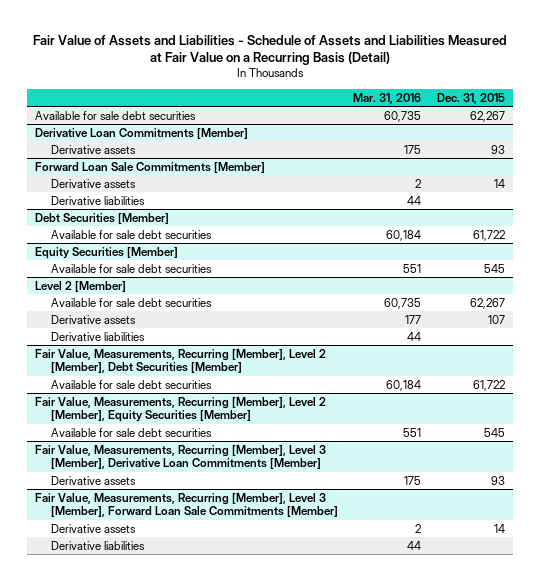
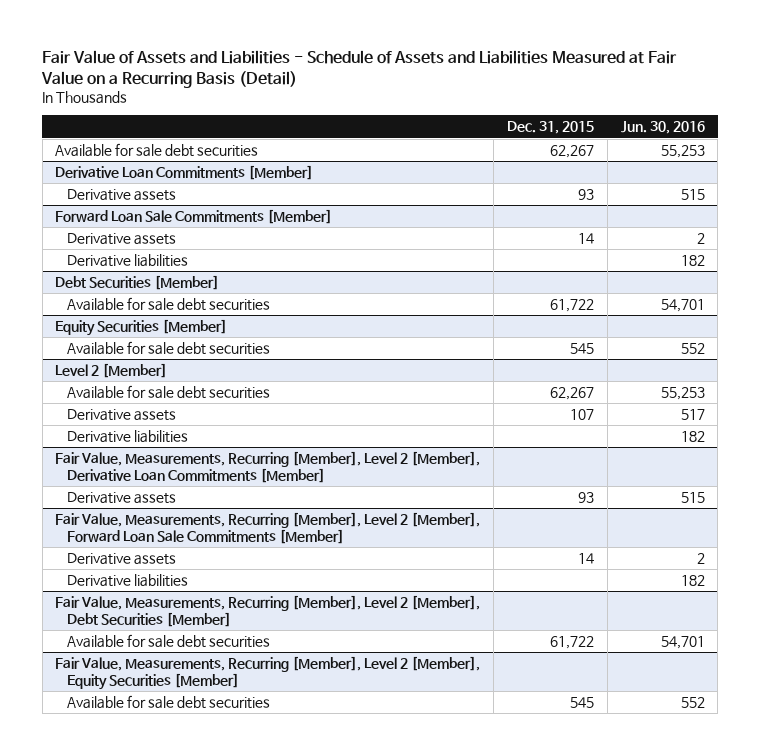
[353,92,422,104] Mar. 31, 2016 -> none
none -> [620,121,705,135] Jun. 30, 2016
none -> [55,451,481,483] Fair Value, Measurements, Recurring [Member], Level 2 [Member], Derivative Loan Commitments [Member]
none -> [66,492,176,505] Derivative assets
none -> [55,512,481,544] Fair Value, Measurements, Recurring [Member], Level 2 [Member], Forward Loan Sale Commitments [Member]
none -> [66,553,176,566] Derivative assets
none -> [66,574,188,588] Derivative liabilities
[35,444,327,470] Fair Value, Measurements, Recurring [Member], Level 3 [Member], Derivative Loan Commitments [Member] -> none
[50,475,136,485] Derivative assets -> none
[35,492,338,518] Fair Value, Measurements, Recurring [Member], Level 3 [Member], Forward Loan Sale Commitments [Member] -> none
[50,523,136,533] Derivative assets -> none
[50,540,145,550] Derivative liabilities -> none

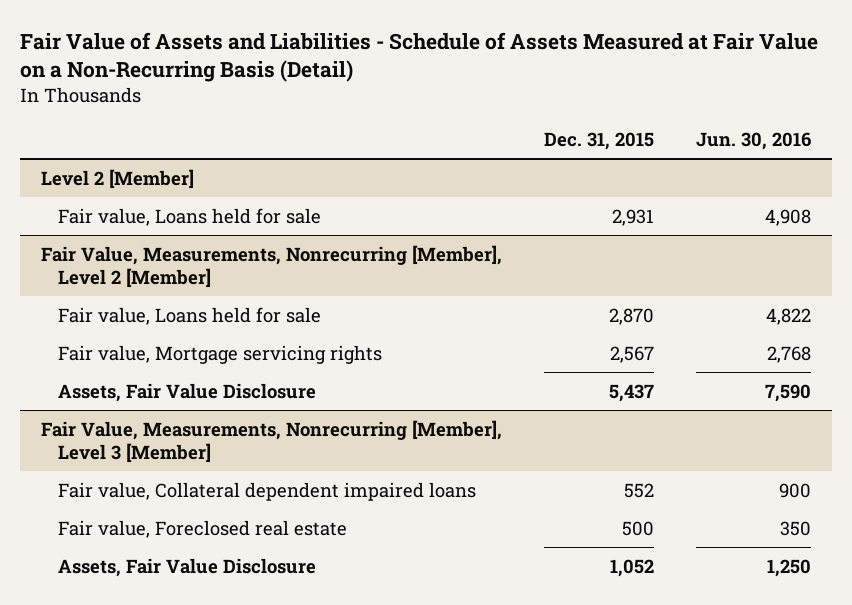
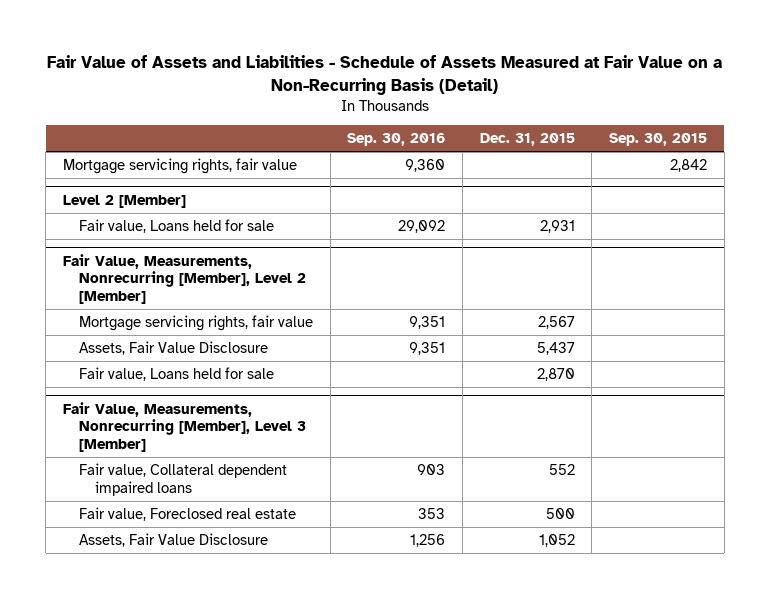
[695,131,811,150] Jun. 30, 2016 -> none
none -> [347,133,446,147] Sep. 30, 2016
none -> [608,133,707,147] Sep. 30, 2015
none -> [63,157,298,174] Mortgage servicing rights, fair value
[57,344,382,364] Fair value, Mortgage servicing rights -> [79,314,314,331] Mortgage servicing rights, fair value
[57,306,321,325] Fair value, Loans held for sale -> [79,366,275,381] Fair value, Loans held for sale

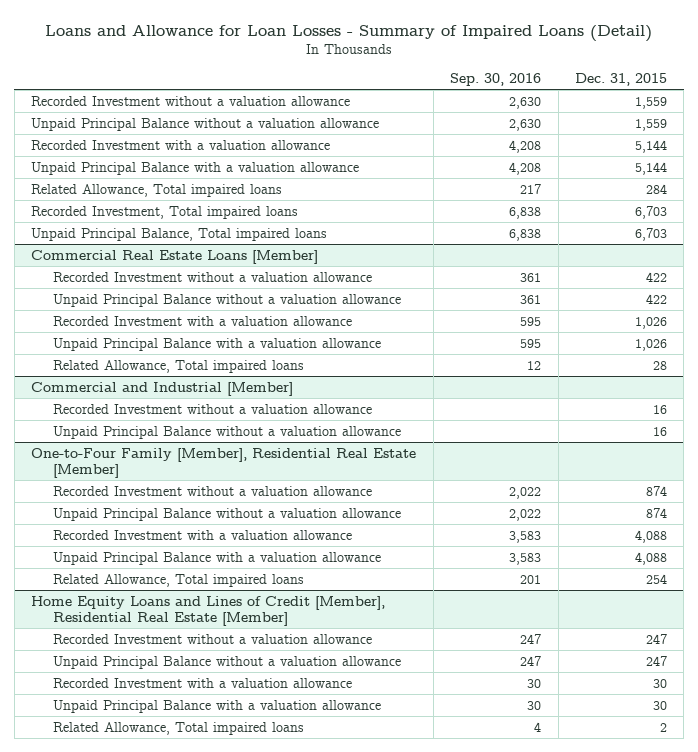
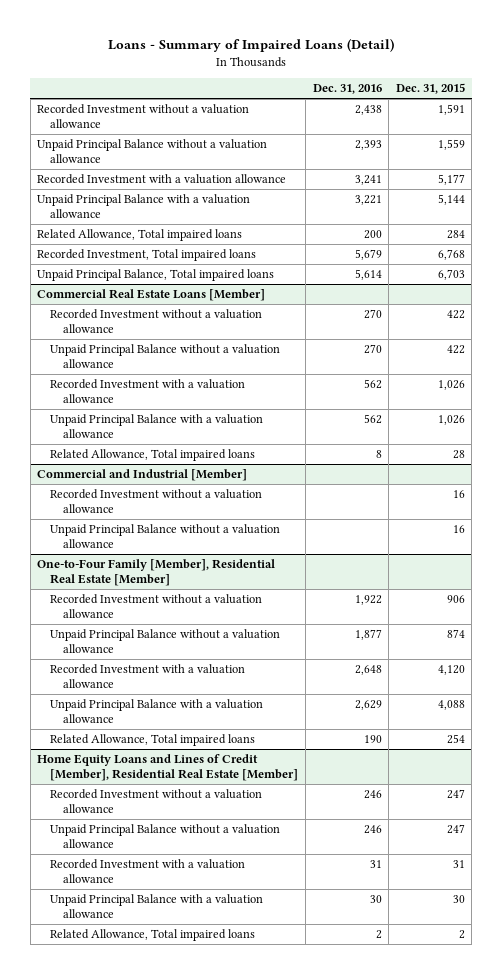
[45,24,653,42] Loans and Allowance for Loan Losses - Summary of Impaired Loans (Detail) -> [108,38,395,53] Loans - Summary of Impaired Loans (Detail)
[450,73,542,87] Sep. 30, 2016 -> none
none -> [312,84,382,95] Dec. 31, 2016
[634,96,667,109] 1,559 -> [437,103,465,115] 1,591
[634,139,667,153] 5,144 -> [437,173,465,185] 5,177
[634,205,667,219] 6,703 -> [437,248,465,260] 6,768
[645,485,667,496] 874 -> [446,594,465,603] 906
[634,529,667,543] 4,088 -> [437,664,465,675] 4,120
[652,678,667,688] 30 -> [452,859,465,868] 31

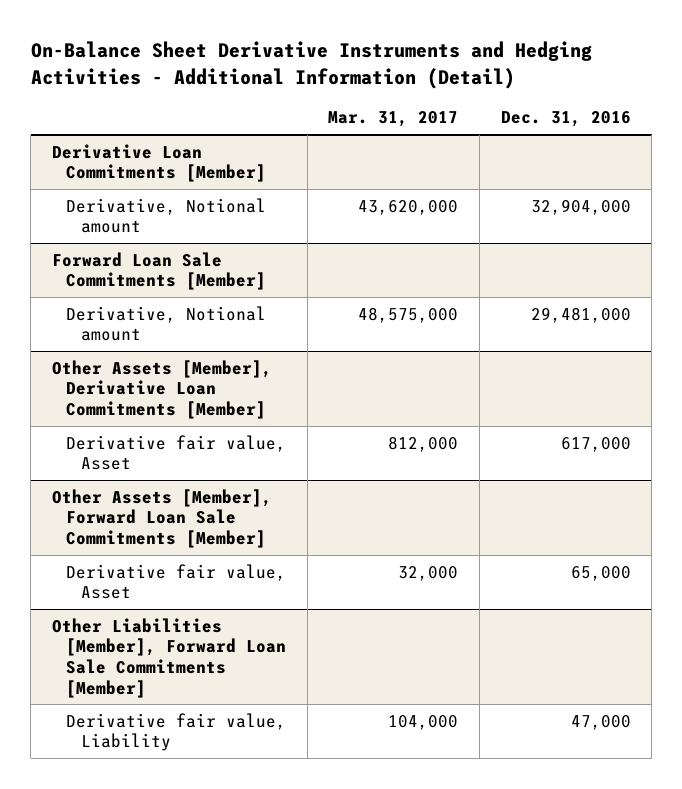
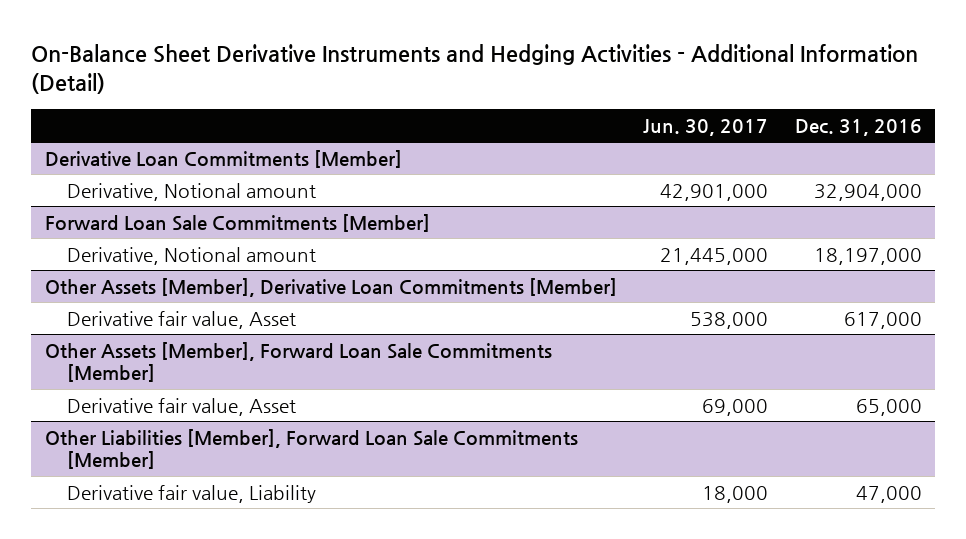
[328,111,459,128] Mar. 31, 2017 -> none
none -> [643,118,769,136] Jun. 30, 2017
[530,306,631,323] 29,481,000 -> [813,247,922,265] 18,197,000

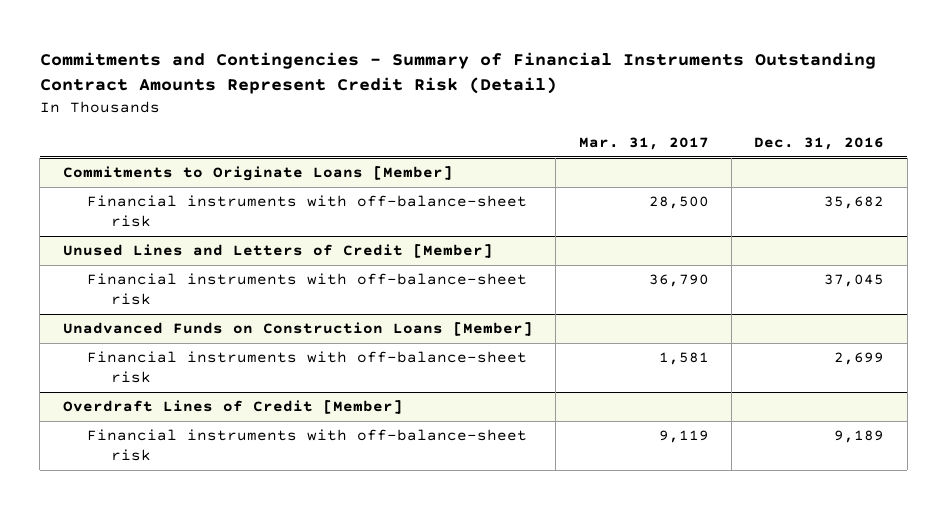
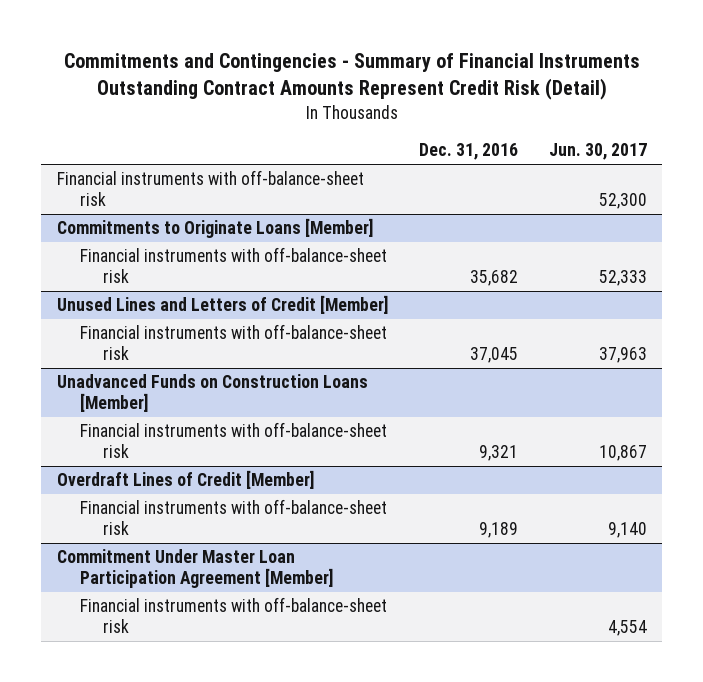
[578,137,709,151] Mar. 31, 2017 -> none
none -> [548,143,647,161] Jun. 30, 2017
none -> [56,169,364,207] Financial instruments with off-balance-sheet risk
[834,352,885,366] 2,699 -> [478,445,518,462] 9,321
none -> [56,548,333,589] Commitment Under Master Loan Participation Agreement [Member]
none -> [79,596,387,634] Financial instruments with off-balance-sheet risk

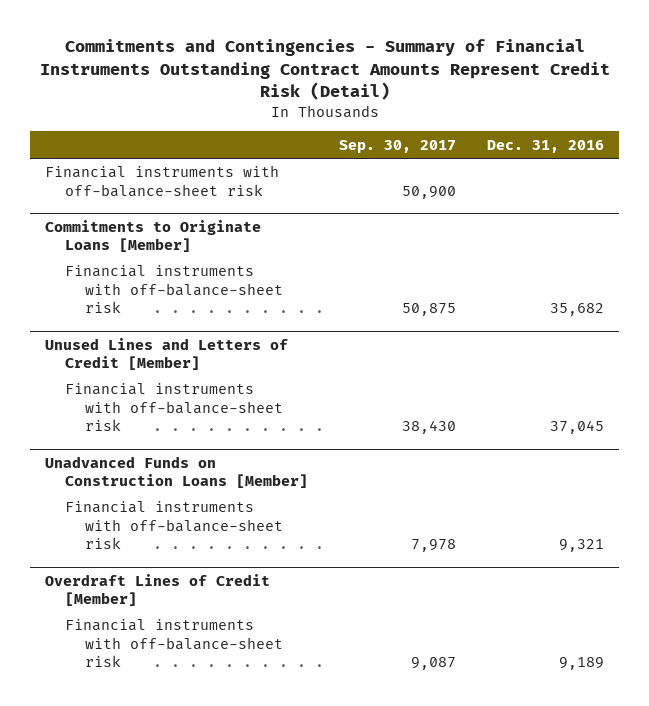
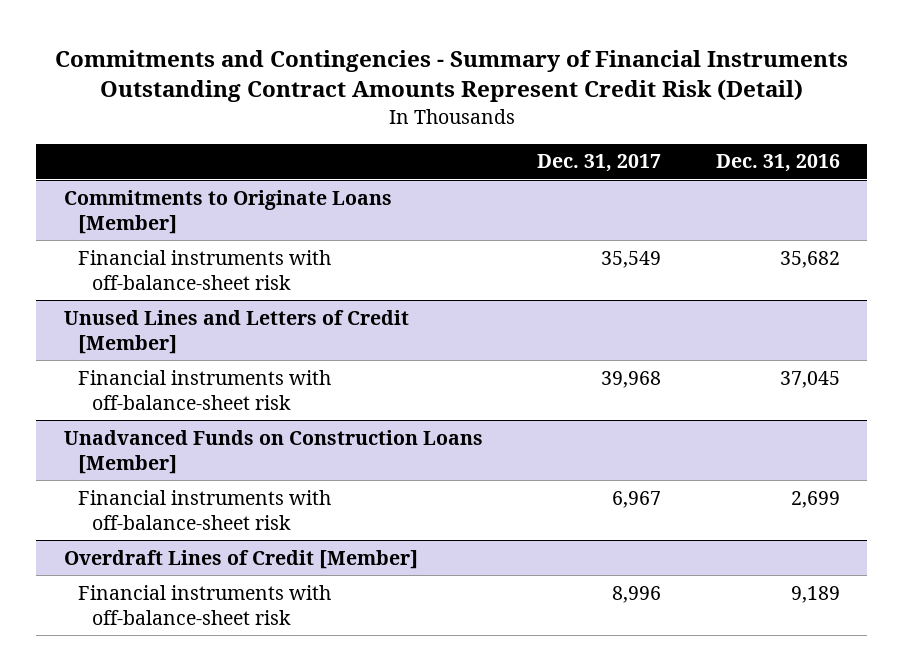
[339,139,457,153] Sep. 30, 2017 -> none
none -> [537,154,662,173] Dec. 31, 2017
[45,165,280,197] Financial instruments with off-balance-sheet risk -> none
[559,539,605,553] 9,321 -> [791,490,841,508] 2,699

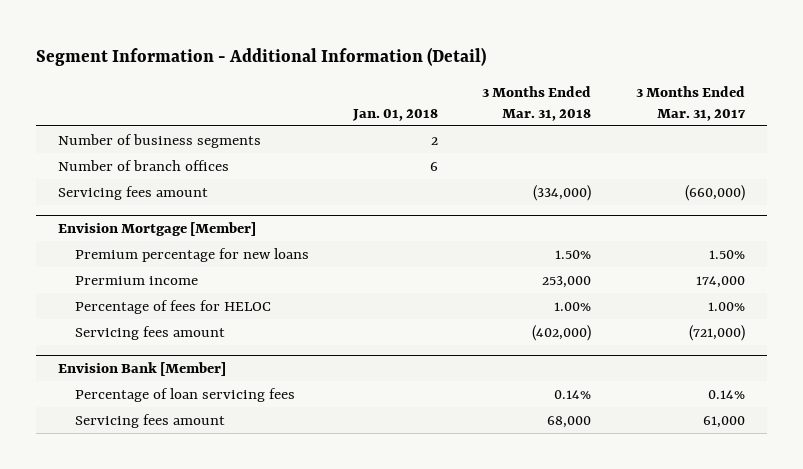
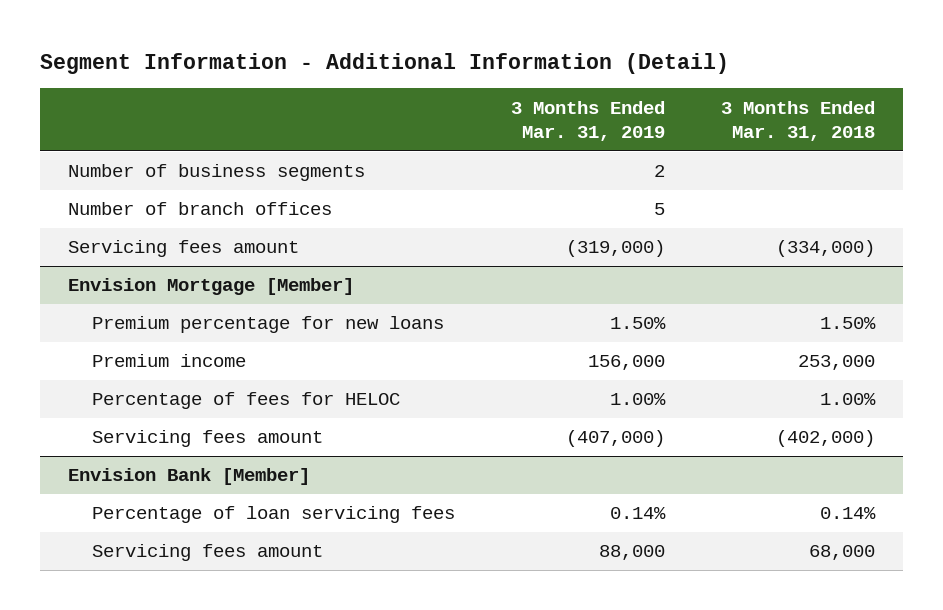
[351,108,438,121] Jan. 01, 2018 -> none
[635,85,746,121] 3 Months Ended Mar. 31, 2017 -> none
none -> [510,100,665,141] 3 Months Ended Mar. 31, 2019
[74,275,198,285] Prermium income -> [92,354,247,368] Premium income

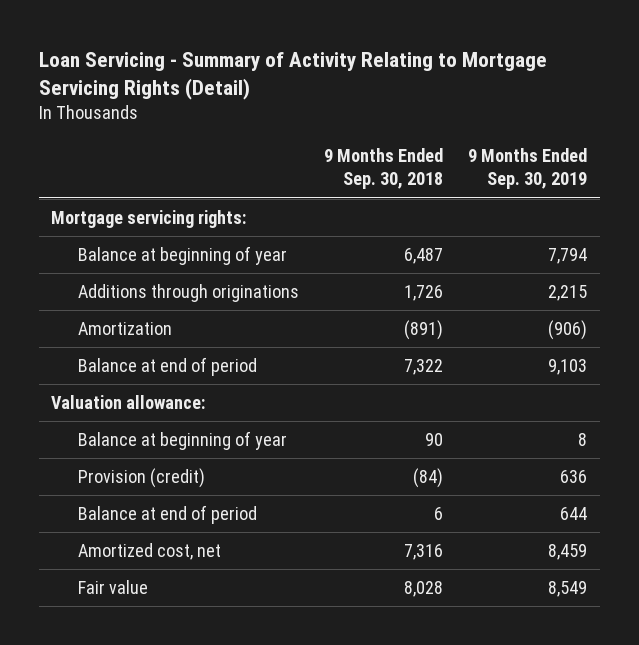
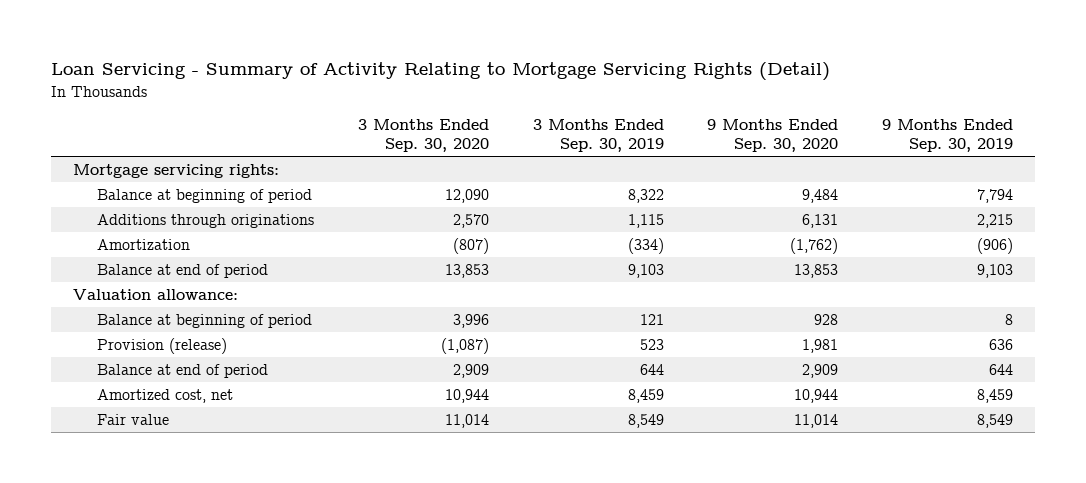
[324,148,444,190] 9 Months Ended Sep. 30, 2018 -> none
none -> [357,119,489,153] 3 Months Ended Sep. 30, 2020
none -> [532,119,664,153] 3 Months Ended Sep. 30, 2019
none -> [707,119,839,153] 9 Months Ended Sep. 30, 2020
[77,245,287,265] Balance at beginning of year -> [97,188,313,203] Balance at beginning of period
[77,430,287,450] Balance at beginning of year -> [97,313,313,328] Balance at beginning of period
[77,467,205,488] Provision (credit) -> [97,337,228,354] Provision (release)

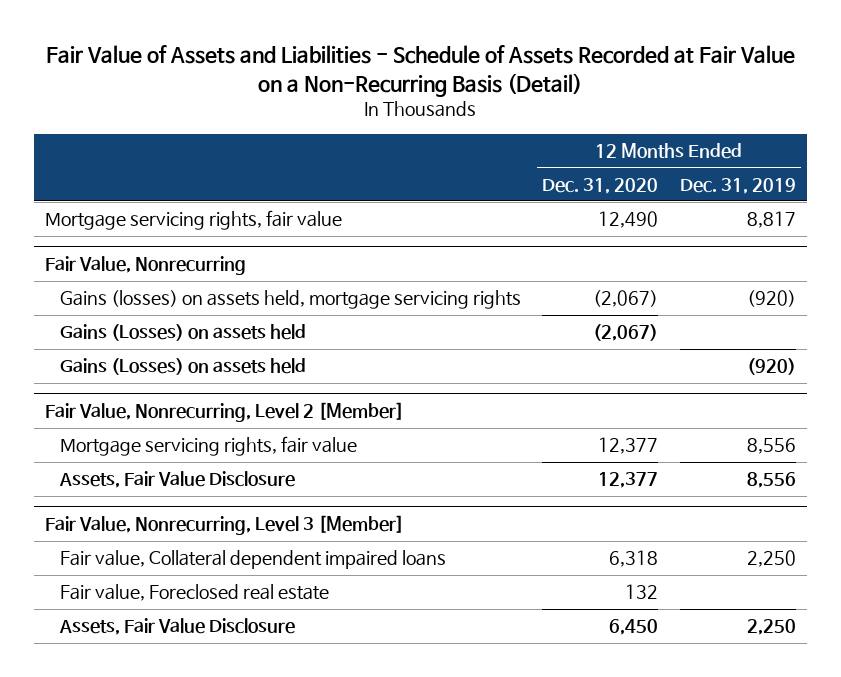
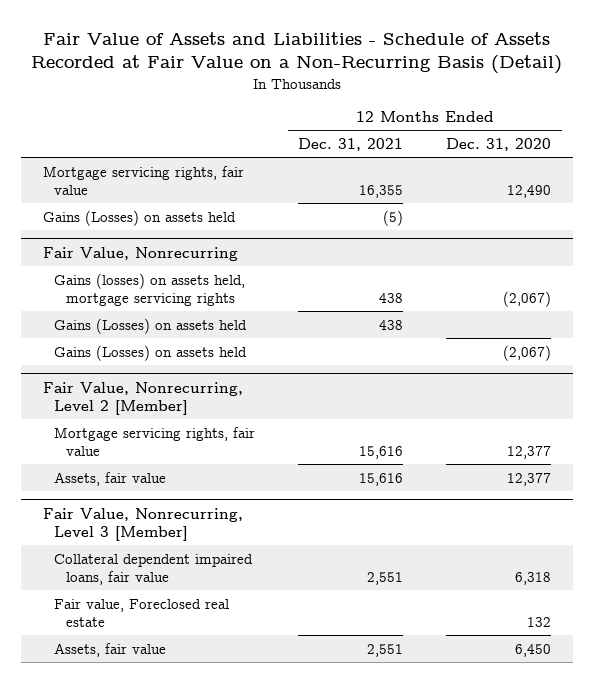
[679,177,796,194] Dec. 31, 2019 -> none
none -> [298,138,404,152] Dec. 31, 2021
none -> [42,209,236,226] Gains (Losses) on assets held
[59,324,306,342] Gains (Losses) on assets held -> [54,344,248,361] Gains (Losses) on assets held
[58,471,295,489] Assets, Fair Value Disclosure -> [54,471,167,486] Assets, fair value
[59,550,446,570] Fair value, Collateral dependent impaired loans -> [54,553,254,585] Collateral dependent impaired loans, fair value
[58,618,295,636] Assets, Fair Value Disclosure -> [54,642,167,657] Assets, fair value

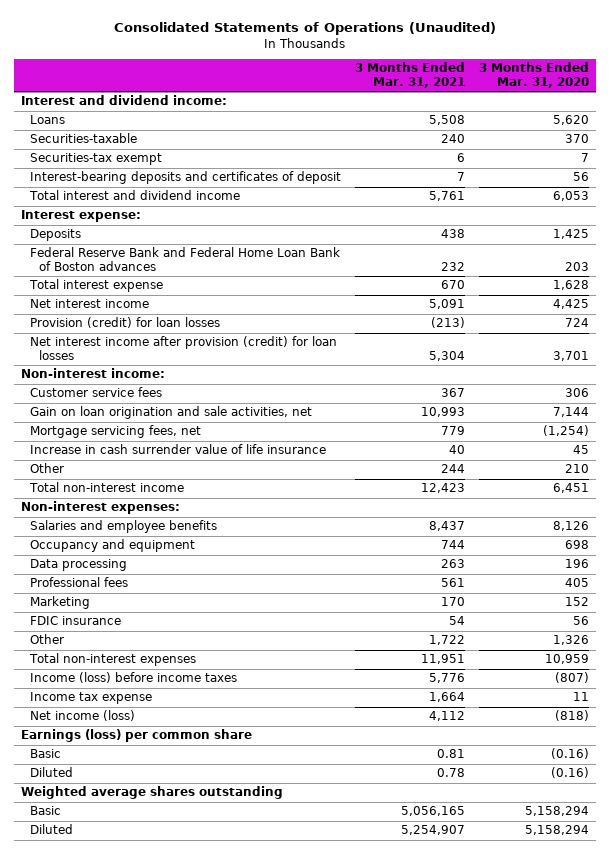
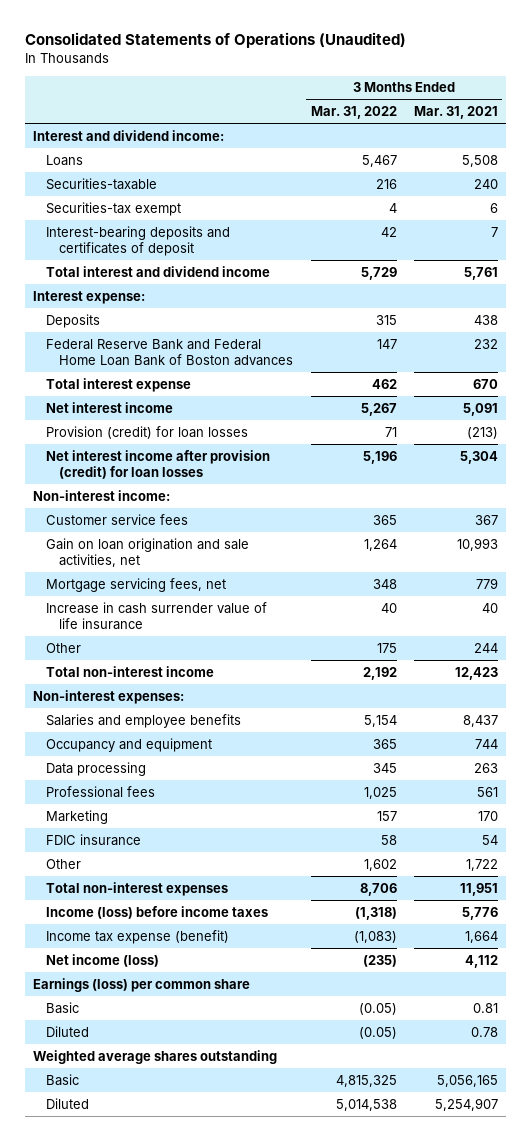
[479,62,590,89] 3 Months Ended Mar. 31, 2020 -> none
none -> [310,106,397,120] Mar. 31, 2022
[30,692,153,705] Income tax expense -> [46,929,230,944] Income tax expense (benefit)

